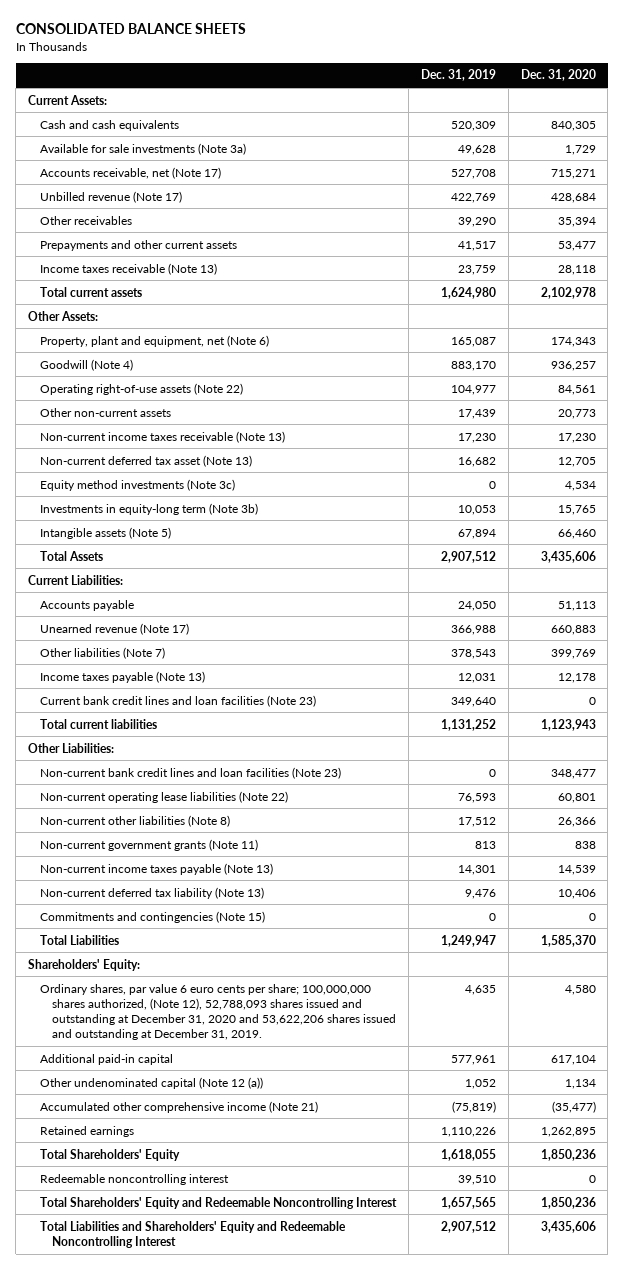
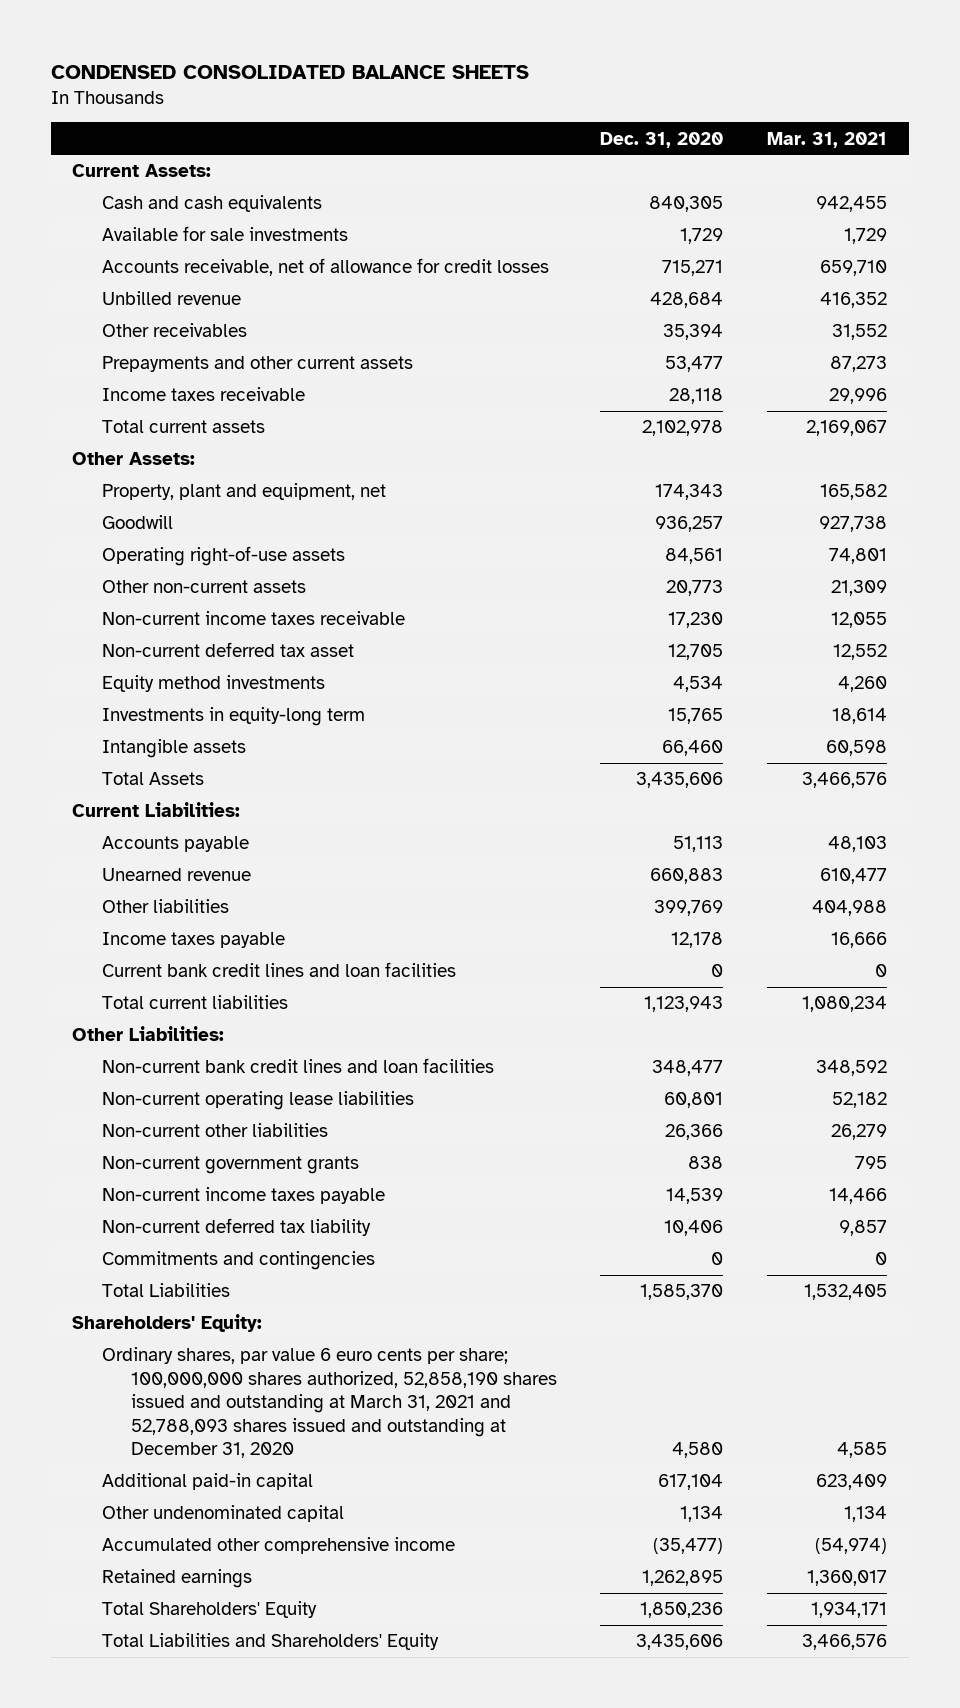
[15,23,246,35] CONSOLIDATED BALANCE SHEETS -> [50,65,529,80] CONDENSED CONSOLIDATED BALANCE SHEETS
[420,69,496,82] Dec. 31, 2019 -> none
none -> [767,131,888,148] Mar. 31, 2021
[40,142,247,155] Available for sale investments (Note 3a) -> [101,226,348,242] Available for sale investments
[40,166,222,179] Accounts receivable, net (Note 17) -> [101,258,549,277] Accounts receivable, net of allowance for credit losses
[40,190,183,203] Unbilled revenue (Note 17) -> [101,291,241,306] Unbilled revenue
[40,262,218,275] Income taxes receivable (Note 13) -> [101,387,305,402] Income taxes receivable
[40,334,270,347] Property, plant and equipment, net (Note 6) -> [101,483,386,501] Property, plant and equipment, net
[40,358,134,371] Goodwill (Note 4) -> [101,515,173,530] Goodwill
[40,382,244,395] Operating right-of-use assets (Note 22) -> [101,546,345,567] Operating right-of-use assets
[40,430,286,443] Non-current income taxes receivable (Note 13) -> [101,611,405,626] Non-current income taxes receivable
[40,454,253,467] Non-current deferred tax asset (Note 13) -> [101,642,354,658] Non-current deferred tax asset
[40,478,236,491] Equity method investments (Note 3c) -> [101,675,325,693] Equity method investments
[40,502,259,515] Investments in equity-long term (Note 3b) -> [101,707,365,727] Investments in equity-long term
[40,526,172,539] Intangible assets (Note 5) -> [101,739,246,759] Intangible assets
[40,622,190,635] Unearned revenue (Note 17) -> [101,868,251,882] Unearned revenue
[40,646,166,659] Other liabilities (Note 7) -> [101,899,229,914] Other liabilities
[40,670,206,683] Income taxes payable (Note 13) -> [101,932,285,949] Income taxes payable
[40,694,317,707] Current bank credit lines and loan facilities (Note 23) -> [101,962,456,978] Current bank credit lines and loan facilities
[40,766,342,779] Non-current bank credit lines and loan facilities (Note 23) -> [101,1058,494,1074] Non-current bank credit lines and loan facilities
[40,790,289,803] Non-current operating lease liabilities (Note 22) -> [101,1091,414,1111] Non-current operating lease liabilities
[40,814,231,827] Non-current other liabilities (Note 8) -> [101,1123,328,1138] Non-current other liabilities
[40,838,259,851] Non-current government grants (Note 11) -> [101,1156,359,1175] Non-current government grants
[40,862,274,875] Non-current income taxes payable (Note 13) -> [101,1187,385,1205] Non-current income taxes payable
[40,886,265,899] Non-current deferred tax liability (Note 13) -> [101,1218,371,1237] Non-current deferred tax liability
[40,910,266,923] Commitments and contingencies (Note 15) -> [101,1251,375,1271] Commitments and contingencies
[40,983,397,1041] Ordinary shares, par value 6 euro cents per share; 100,000,000 shares authorized, (Note 12), 52,788,093 shares issued and outstanding at December 31, 2020 and 53,622,206 shares issued and outstanding at December 31, 2019. -> [101,1347,557,1459] Ordinary shares, par value 6 euro cents per share; 100,000,000 shares authorized, 52,858,190 shares issued and outstanding at March 31, 2021 and 52,788,093 shares issued and outstanding at December 31, 2020
[40,1076,264,1089] Other undenominated capital (Note 12 (a)) -> [101,1505,344,1523] Other undenominated capital
[40,1100,319,1113] Accumulated other comprehensive income (Note 21) -> [101,1537,455,1555] Accumulated other comprehensive income
[40,1173,230,1185] Redeemable noncontrolling interest -> none
[40,1196,398,1209] Total Shareholders' Equity and Redeemable Noncontrolling Interest -> none
[40,1220,347,1248] Total Liabilities and Shareholders' Equity and Redeemable Noncontrolling Interest -> [101,1633,439,1651] Total Liabilities and Shareholders' Equity

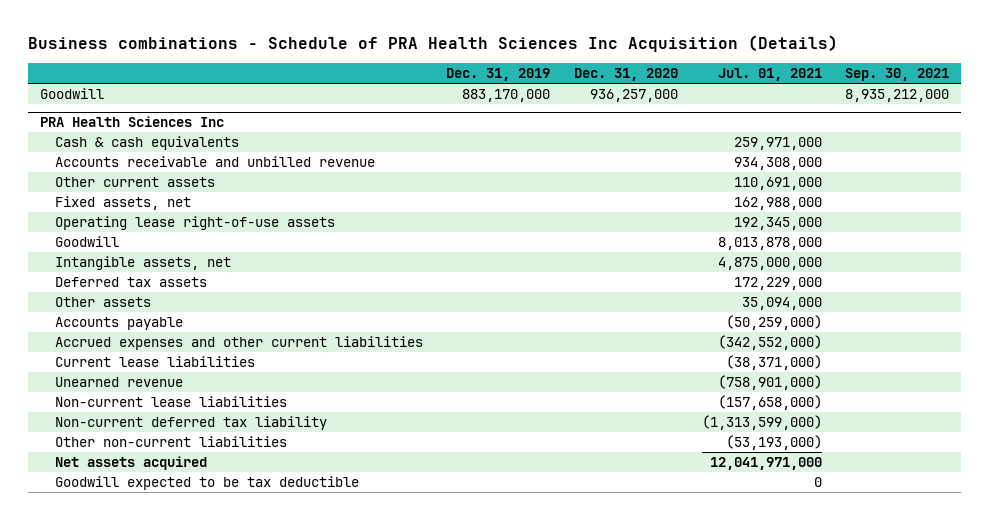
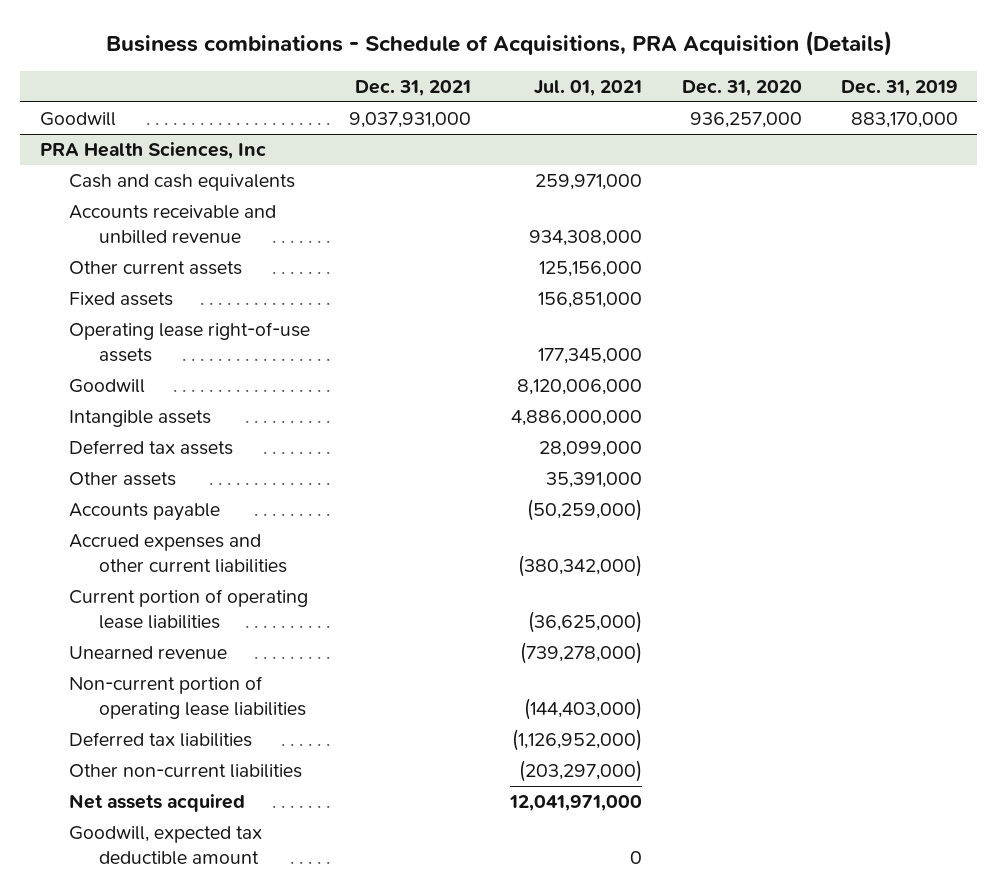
[28,35,839,53] Business combinations - Schedule of PRA Health Sciences Inc Acquisition (Details) -> [105,30,892,56] Business combinations - Schedule of Acquisitions, PRA Acquisition (Details)
[845,68,950,82] Sep. 30, 2021 -> none
none -> [355,79,472,96] Dec. 31, 2021
[40,116,225,128] PRA Health Sciences Inc -> [39,142,266,160] PRA Health Sciences, Inc
[54,136,239,151] Cash & cash equivalents -> [69,174,296,192] Cash and cash equivalents
[733,177,822,191] 110,691,000 -> [539,261,643,278] 125,156,000
[54,196,191,211] Fixed assets, net -> [69,292,174,307] Fixed assets
[733,197,822,211] 162,988,000 -> [538,292,643,309] 156,851,000
[733,217,822,231] 192,345,000 -> [538,348,643,365] 177,345,000
[717,237,822,251] 8,013,878,000 -> [517,379,643,396] 8,120,006,000
[54,256,231,271] Intangible assets, net -> [69,410,212,428] Intangible assets
[717,257,822,271] 4,875,000,000 -> [511,410,643,427] 4,886,000,000
[733,277,822,291] 172,229,000 -> [539,441,643,458] 28,099,000
[741,297,822,311] 35,094,000 -> [546,472,643,489] 35,391,000
[717,335,822,351] (342,552,000) -> [518,555,643,578] (380,342,000)
[54,356,255,368] Current lease liabilities -> [69,589,309,630] Current portion of operating lease liabilities
[725,355,822,371] (38,371,000) -> [528,611,643,634] (36,625,000)
[717,375,822,391] (758,901,000) -> [520,642,643,665] (739,278,000)
[54,396,287,408] Non-current lease liabilities -> [69,676,306,720] Non-current portion of operating lease liabilities
[717,395,822,411] (157,658,000) -> [524,698,643,721] (144,403,000)
[54,416,327,431] Non-current deferred tax liability -> [69,732,253,748] Deferred tax liabilities
[701,415,822,431] (1,313,599,000) -> [512,729,643,752] (1,126,952,000)
[725,435,822,451] (53,193,000) -> [519,760,643,783] (203,297,000)
[54,476,359,491] Goodwill expected to be tax deductible -> [69,826,263,866] Goodwill, expected tax deductible amount

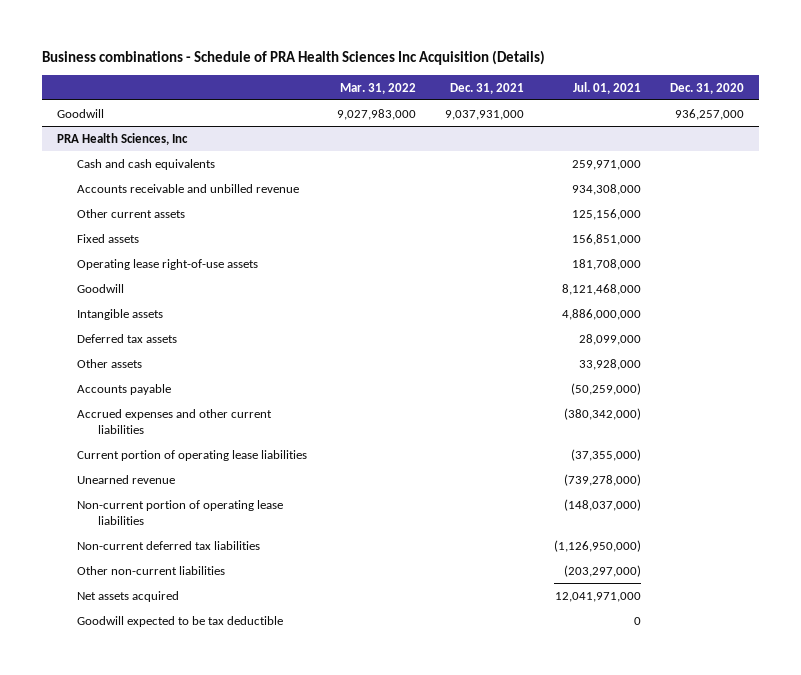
[105,30,892,56] Business combinations - Schedule of Acquisitions, PRA Acquisition (Details) -> [42,50,546,66] Business combinations - Schedule of PRA Health Sciences Inc Acquisition (Details)
[840,79,958,96] Dec. 31, 2019 -> none
none -> [339,82,416,94] Mar. 31, 2022
[538,348,643,365] 177,345,000 -> [571,258,641,270] 181,708,000
[517,379,643,396] 8,120,006,000 -> [561,283,641,295] 8,121,468,000
[546,472,643,489] 35,391,000 -> [578,358,641,370] 33,928,000
[528,611,643,634] (36,625,000) -> [570,448,641,461] (37,355,000)
[524,698,643,721] (144,403,000) -> [563,498,641,511] (148,037,000)
[69,732,253,748] Deferred tax liabilities -> [77,540,261,550] Non-current deferred tax liabilities
[512,729,643,752] (1,126,952,000) -> [553,539,641,552] (1,126,950,000)
[69,826,263,866] Goodwill, expected tax deductible amount -> [77,615,284,627] Goodwill expected to be tax deductible

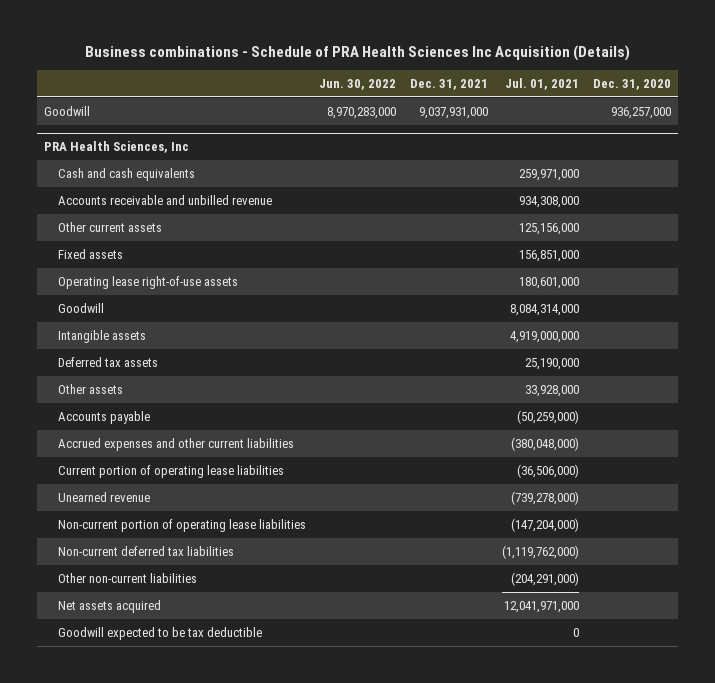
[339,82,416,94] Mar. 31, 2022 -> none
none -> [319,79,397,91] Jun. 30, 2022
[571,258,641,270] 181,708,000 -> [519,276,580,289] 180,601,000
[561,283,641,295] 8,121,468,000 -> [510,303,580,316] 8,084,314,000
[561,308,641,320] 4,886,000,000 -> [510,330,580,343] 4,919,000,000
[578,333,641,345] 28,099,000 -> [525,357,580,370] 25,190,000
[563,407,641,420] (380,342,000) -> [511,436,580,451] (380,048,000)
[570,448,641,461] (37,355,000) -> [517,463,580,478] (36,506,000)
[563,498,641,511] (148,037,000) -> [511,517,580,532] (147,204,000)
[553,539,641,552] (1,126,950,000) -> [502,544,580,559] (1,119,762,000)
[563,564,641,577] (203,297,000) -> [511,571,580,586] (204,291,000)

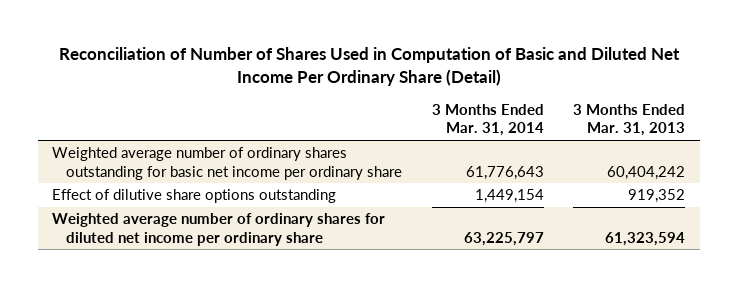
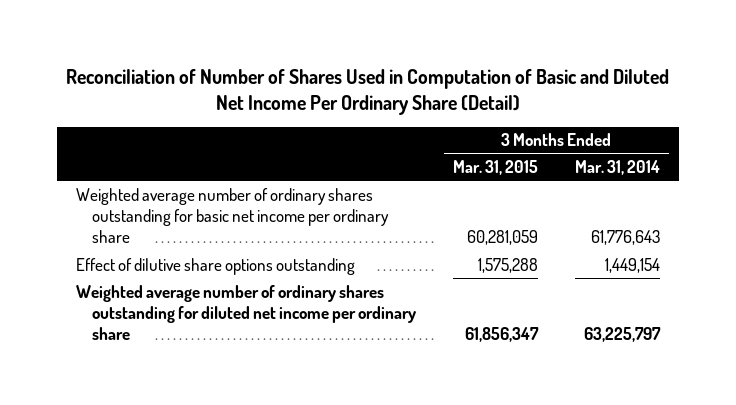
[573,104,686,137] 3 Months Ended Mar. 31, 2013 -> none
none -> [452,160,538,176] Mar. 31, 2015
[52,213,386,246] Weighted average number of ordinary shares for diluted net income per ordinary share -> [75,284,416,341] Weighted average number of ordinary shares outstanding for diluted net income per ordinary share

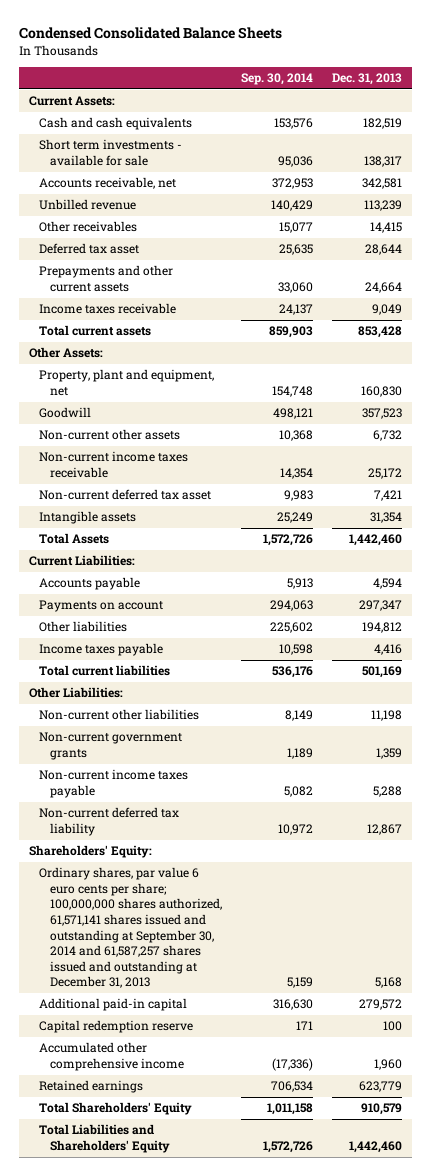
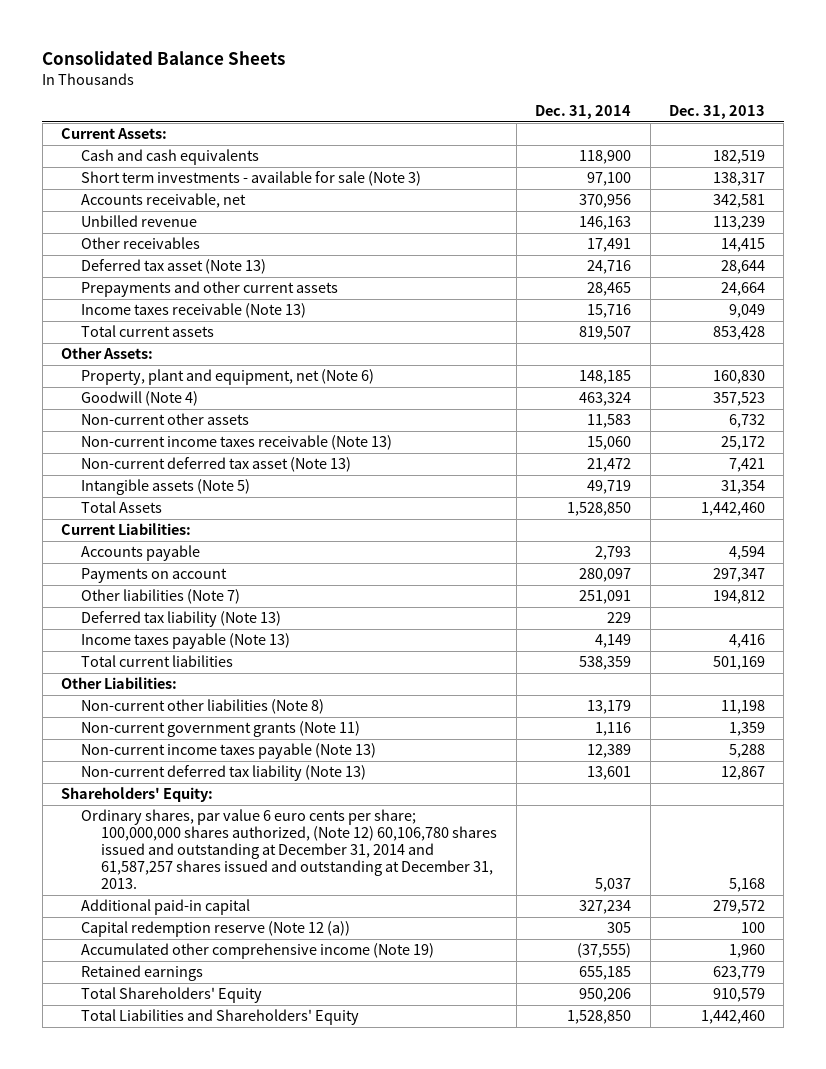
[19,27,283,40] Condensed Consolidated Balance Sheets -> [42,51,286,66] Consolidated Balance Sheets
[241,73,314,86] Sep. 30, 2014 -> none
none -> [535,105,632,120] Dec. 31, 2014
[39,139,183,166] Short term investments - available for sale -> [81,171,422,187] Short term investments - available for sale (Note 3)
[39,243,140,255] Deferred tax asset -> [81,259,267,275] Deferred tax asset (Note 13)
[39,303,177,315] Income taxes receivable -> [81,303,307,319] Income taxes receivable (Note 13)
[39,369,215,396] Property, plant and equipment, net -> [81,369,375,386] Property, plant and equipment, net (Note 6)
[39,407,92,419] Goodwill -> [81,391,199,407] Goodwill (Note 4)
[39,451,189,478] Non-current income taxes receivable -> [81,435,393,451] Non-current income taxes receivable (Note 13)
[39,489,212,501] Non-current deferred tax asset -> [81,457,352,473] Non-current deferred tax asset (Note 13)
[39,511,137,525] Intangible assets -> [81,479,251,496] Intangible assets (Note 5)
[39,621,128,633] Other liabilities -> [81,589,241,605] Other liabilities (Note 7)
none -> [81,611,282,628] Deferred tax liability (Note 13)
[39,643,164,657] Income taxes payable -> [81,633,291,650] Income taxes payable (Note 13)
[39,709,200,721] Non-current other liabilities -> [81,699,325,715] Non-current other liabilities (Note 8)
[39,732,183,760] Non-current government grants -> [81,721,361,738] Non-current government grants (Note 11)
[39,769,189,798] Non-current income taxes payable -> [81,743,377,760] Non-current income taxes payable (Note 13)
[39,807,180,836] Non-current deferred tax liability -> [81,765,367,782] Non-current deferred tax liability (Note 13)
[39,867,222,989] Ordinary shares, par value 6 euro cents per share; 100,000,000 shares authorized, 61,571,141 shares issued and outstanding at September 30, 2014 and 61,587,257 shares issued and outstanding at December 31, 2013 -> [81,809,498,890] Ordinary shares, par value 6 euro cents per share; 100,000,000 shares authorized, (Note 12) 60,106,780 shares issued and outstanding at December 31, 2014 and 61,587,257 shares issued and outstanding at December 31, 2013.
[39,1020,194,1034] Capital redemption reserve -> [81,921,351,938] Capital redemption reserve (Note 12 (a))
[39,1042,184,1071] Accumulated other comprehensive income -> [81,943,435,960] Accumulated other comprehensive income (Note 19)

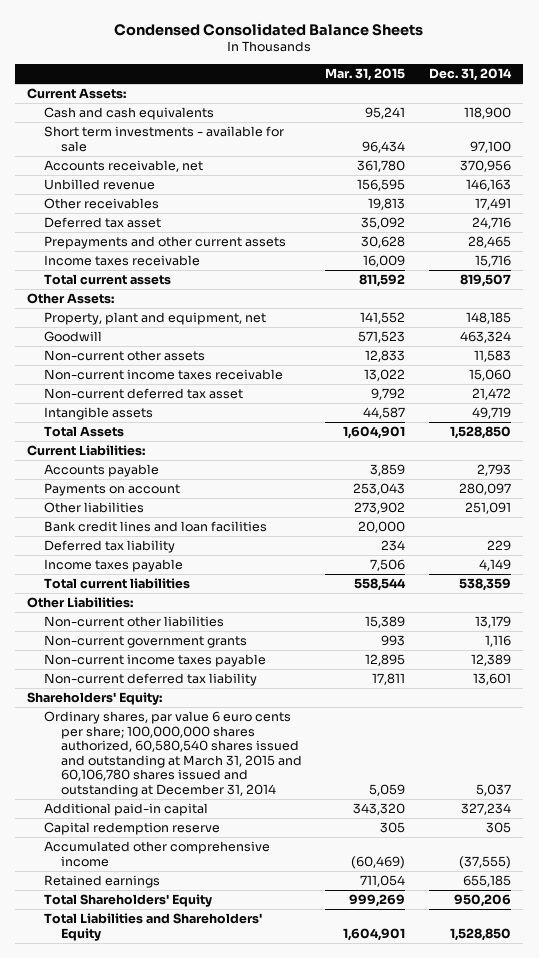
[42,51,286,66] Consolidated Balance Sheets -> [114,22,424,36] Condensed Consolidated Balance Sheets
[668,105,765,120] Dec. 31, 2013 -> none
none -> [325,68,406,82] Mar. 31, 2015
[81,171,422,187] Short term investments - available for sale (Note 3) -> [43,126,284,152] Short term investments - available for sale
[81,259,267,275] Deferred tax asset (Note 13) -> [43,217,161,229] Deferred tax asset
[81,303,307,319] Income taxes receivable (Note 13) -> [43,255,200,267] Income taxes receivable
[81,369,375,386] Property, plant and equipment, net (Note 6) -> [43,312,266,326] Property, plant and equipment, net
[81,391,199,407] Goodwill (Note 4) -> [43,331,102,343] Goodwill
[81,435,393,451] Non-current income taxes receivable (Note 13) -> [43,369,283,381] Non-current income taxes receivable
[81,457,352,473] Non-current deferred tax asset (Note 13) -> [43,388,243,400] Non-current deferred tax asset
[81,479,251,496] Intangible assets (Note 5) -> [43,407,153,421] Intangible assets
[81,589,241,605] Other liabilities (Note 7) -> [43,502,144,514] Other liabilities
none -> [43,521,267,533] Bank credit lines and loan facilities
[81,611,282,628] Deferred tax liability (Note 13) -> [43,540,175,554] Deferred tax liability
[81,633,291,650] Income taxes payable (Note 13) -> [43,559,183,573] Income taxes payable
[81,699,325,715] Non-current other liabilities (Note 8) -> [43,616,224,628] Non-current other liabilities
[81,721,361,738] Non-current government grants (Note 11) -> [43,635,247,649] Non-current government grants
[81,743,377,760] Non-current income taxes payable (Note 13) -> [43,654,266,668] Non-current income taxes payable
[81,765,367,782] Non-current deferred tax liability (Note 13) -> [43,673,257,687] Non-current deferred tax liability
[81,809,498,890] Ordinary shares, par value 6 euro cents per share; 100,000,000 shares authorized, (Note 12) 60,106,780 shares issued and outstanding at December 31, 2014 and 61,587,257 shares issued and outstanding at December 31, 2013. -> [43,711,302,797] Ordinary shares, par value 6 euro cents per share; 100,000,000 shares authorized, 60,580,540 shares issued and outstanding at March 31, 2015 and 60,106,780 shares issued and outstanding at December 31, 2014
[81,921,351,938] Capital redemption reserve (Note 12 (a)) -> [43,822,220,836] Capital redemption reserve
[81,943,435,960] Accumulated other comprehensive income (Note 19) -> [43,841,270,867] Accumulated other comprehensive income

